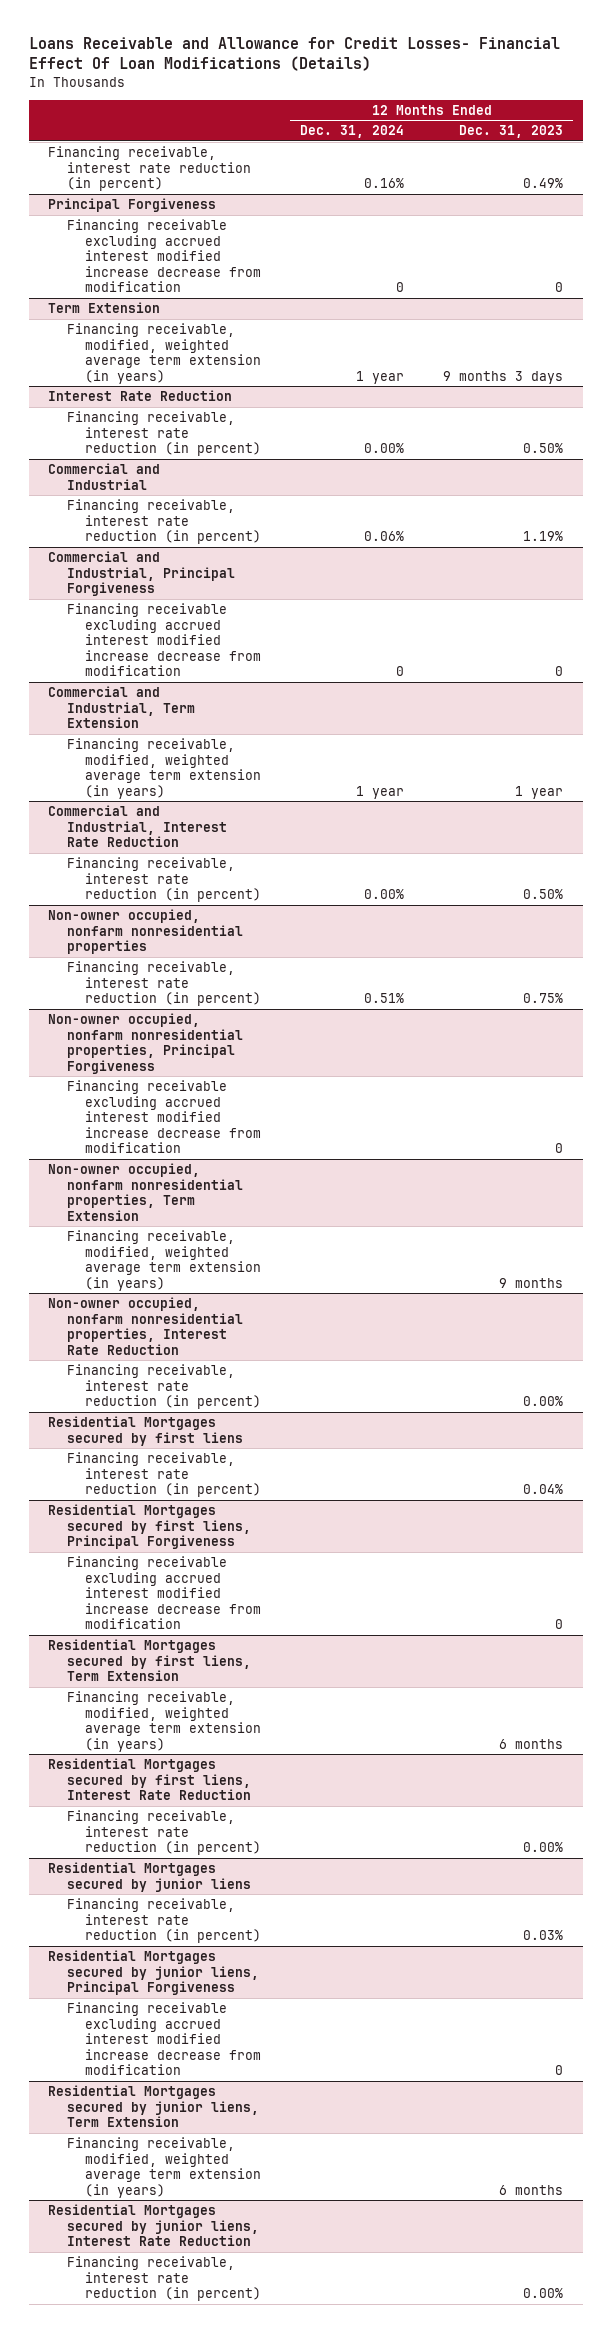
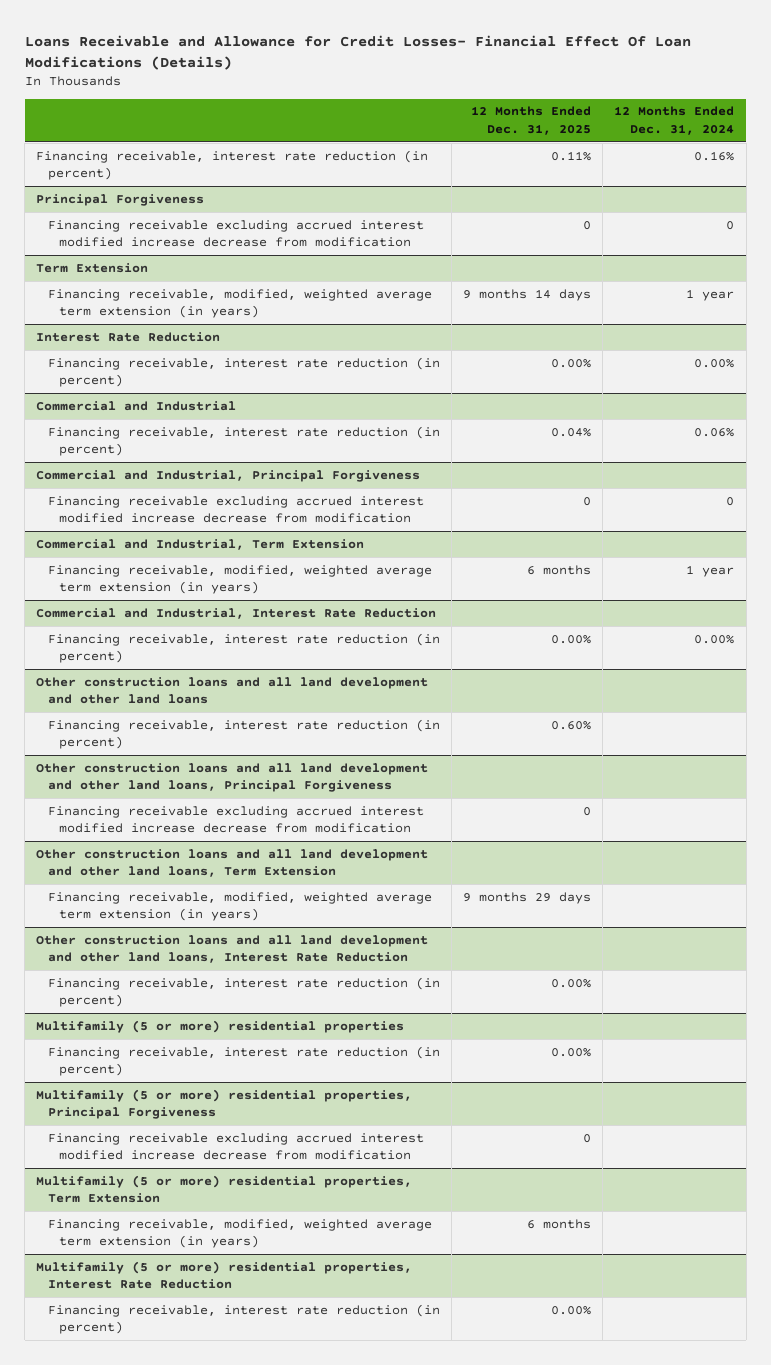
[459,125,564,139] Dec. 31, 2023 -> none
none -> [470,106,591,136] 12 Months Ended Dec. 31, 2025
[48,909,243,955] Non-owner occupied, nonfarm nonresidential properties -> none
[66,961,261,1007] Financing receivable, interest rate reduction (in percent) -> none
[48,1013,243,1074] Non-owner occupied, nonfarm nonresidential properties, Principal Forgiveness -> none
[66,1080,261,1154] Financing receivable excluding accrued interest modified increase decrease from modification -> none
[48,1163,243,1221] Non-owner occupied, nonfarm nonresidential properties, Term Extension -> none
[66,1230,261,1291] Financing receivable, modified, weighted average term extension (in years) -> none
[48,1297,243,1355] Non-owner occupied, nonfarm nonresidential properties, Interest Rate Reduction -> none
[66,1364,261,1410] Financing receivable, interest rate reduction (in percent) -> none
[48,1416,243,1446] Residential Mortgages secured by first liens -> none
[66,1452,261,1498] Financing receivable, interest rate reduction (in percent) -> none
[48,1504,251,1550] Residential Mortgages secured by first liens, Principal Forgiveness -> none
[66,1556,261,1630] Financing receivable excluding accrued interest modified increase decrease from modification -> none
[48,1639,251,1682] Residential Mortgages secured by first liens, Term Extension -> none
[66,1691,261,1752] Financing receivable, modified, weighted average term extension (in years) -> none
[48,1758,251,1801] Residential Mortgages secured by first liens, Interest Rate Reduction -> none
[66,1810,261,1856] Financing receivable, interest rate reduction (in percent) -> none
[48,1862,251,1892] Residential Mortgages secured by junior liens -> none
[66,1898,261,1944] Financing receivable, interest rate reduction (in percent) -> none
[48,1950,259,1996] Residential Mortgages secured by junior liens, Principal Forgiveness -> none
[66,2002,261,2076] Financing receivable excluding accrued interest modified increase decrease from modification -> none
[48,2085,259,2128] Residential Mortgages secured by junior liens, Term Extension -> none
[66,2137,261,2198] Financing receivable, modified, weighted average term extension (in years) -> none
[48,2204,259,2247] Residential Mortgages secured by junior liens, Interest Rate Reduction -> none
[66,2256,261,2302] Financing receivable, interest rate reduction (in percent) -> none
none -> [36,676,429,705] Other construction loans and all land development and other land loans
none -> [47,718,440,750] Financing receivable, interest rate reduction (in percent)
none -> [36,762,429,793] Other construction loans and all land development and other land loans, Principal Forgiveness
none -> [47,805,424,834] Financing receivable excluding accrued interest modified increase decrease from modification
none -> [36,848,429,878] Other construction loans and all land development and other land loans, Term Extension
none -> [47,891,432,922] Financing receivable, modified, weighted average term extension (in years)
none -> [36,934,429,964] Other construction loans and all land development and other land loans, Interest Rate Reduction
none -> [47,976,440,1008] Financing receivable, interest rate reduction (in percent)
none -> [36,1019,405,1033] Multifamily (5 or more) residential properties
none -> [47,1045,440,1077] Financing receivable, interest rate reduction (in percent)
none -> [36,1088,413,1120] Multifamily (5 or more) residential properties, Principal Forgiveness
none -> [47,1132,424,1161] Financing receivable excluding accrued interest modified increase decrease from modification
none -> [36,1174,413,1204] Multifamily (5 or more) residential properties, Term Extension
none -> [47,1218,432,1249] Financing receivable, modified, weighted average term extension (in years)
none -> [36,1260,413,1290] Multifamily (5 or more) residential properties, Interest Rate Reduction
none -> [47,1303,440,1335] Financing receivable, interest rate reduction (in percent)

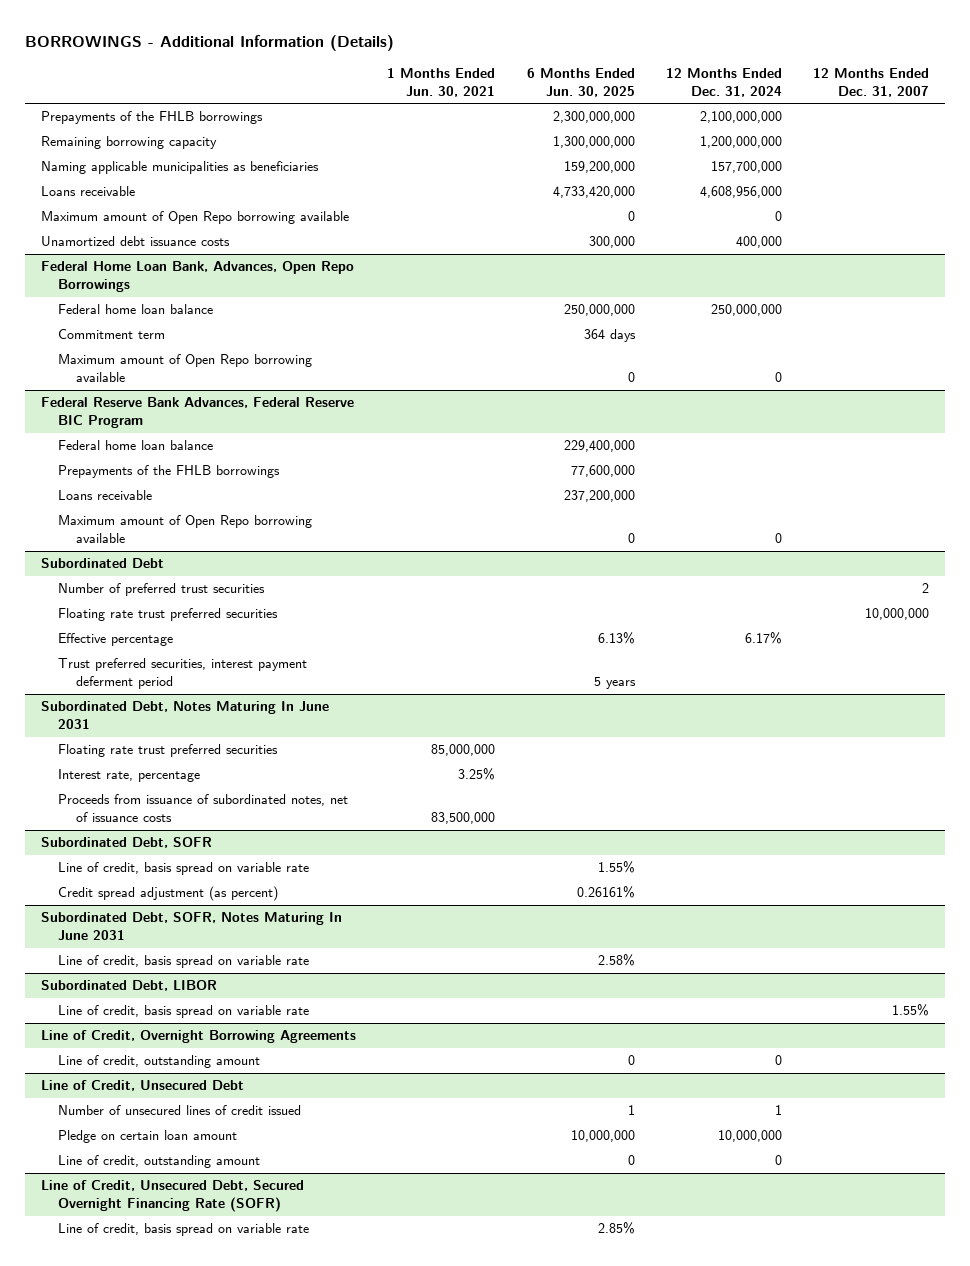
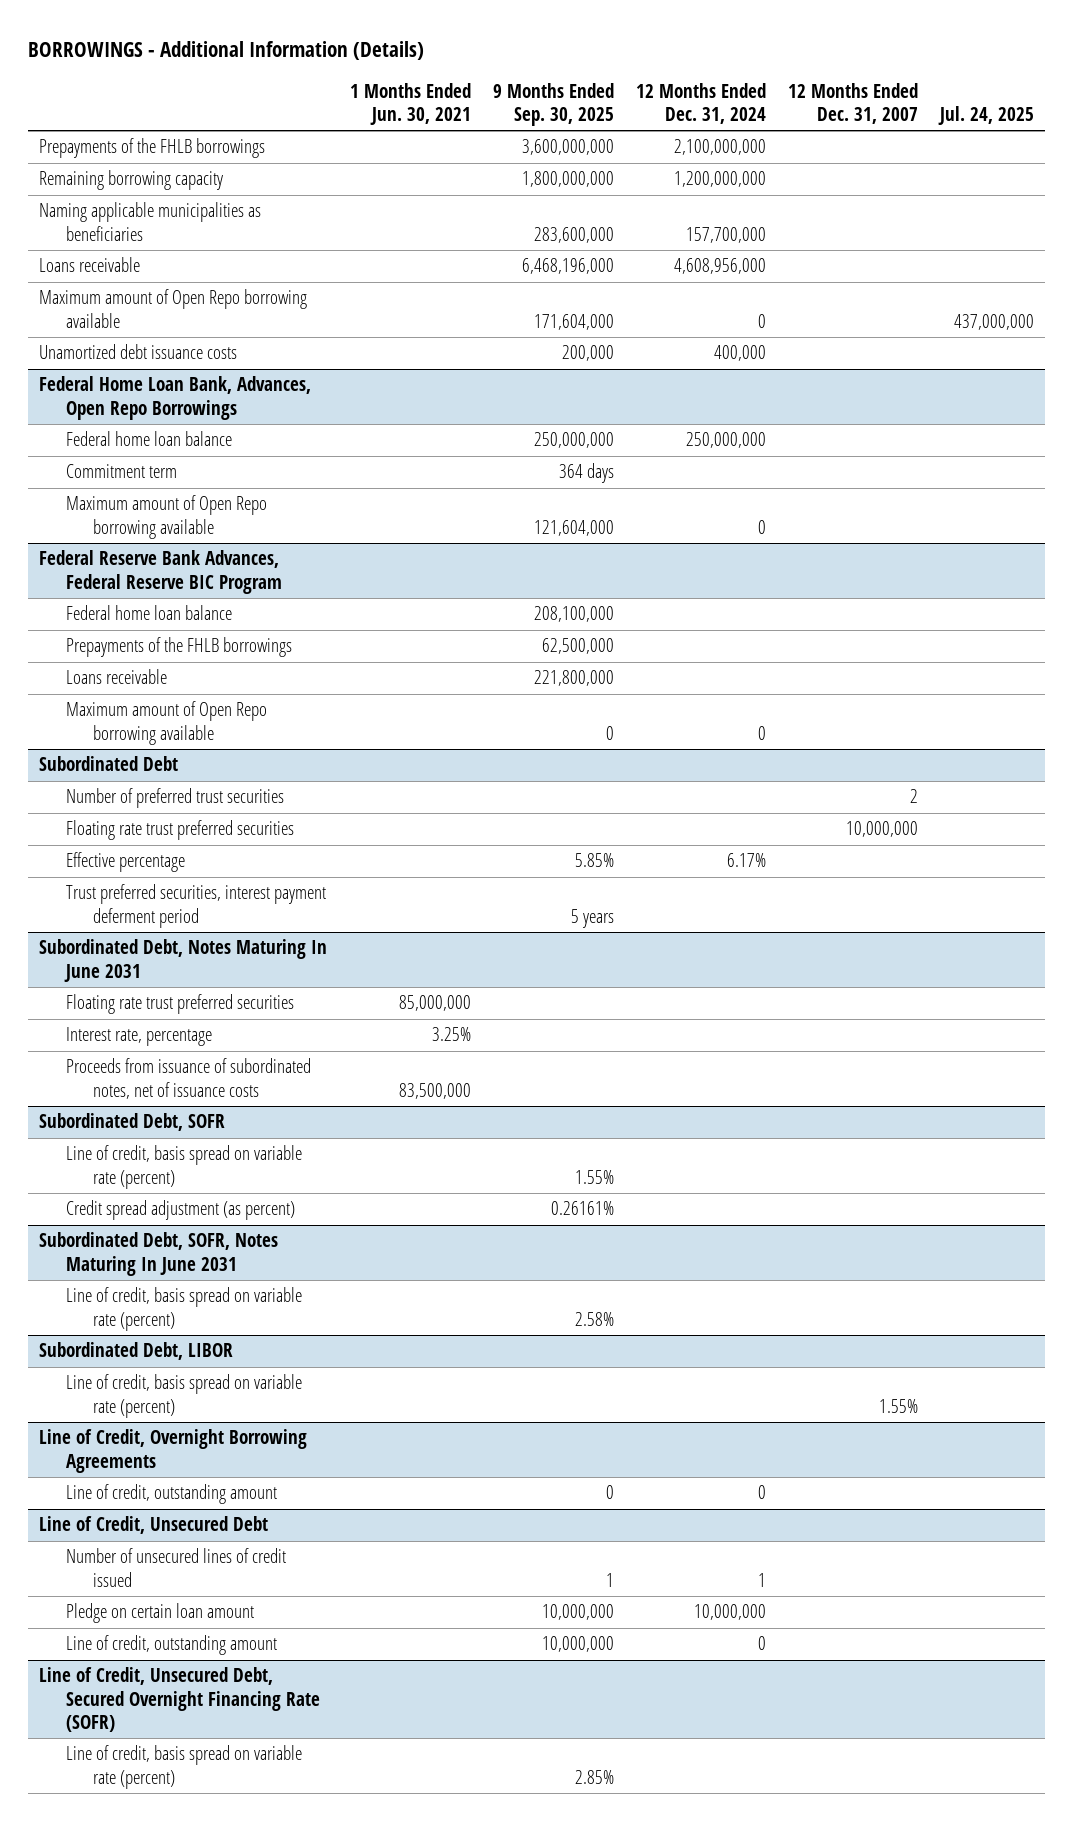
[526,68,635,98] 6 Months Ended Jun. 30, 2025 -> none
none -> [492,82,614,127] 9 Months Ended Sep. 30, 2025
none -> [938,106,1035,126] Jul. 24, 2025
[58,862,310,876] Line of credit, basis spread on variable rate -> [65,1145,302,1189] Line of credit, basis spread on variable rate (percent)
[58,955,310,969] Line of credit, basis spread on variable rate -> [65,1287,302,1331] Line of credit, basis spread on variable rate (percent)
[58,1005,310,1019] Line of credit, basis spread on variable rate -> [65,1374,302,1418] Line of credit, basis spread on variable rate (percent)
[58,1223,310,1237] Line of credit, basis spread on variable rate -> [65,1745,302,1789] Line of credit, basis spread on variable rate (percent)

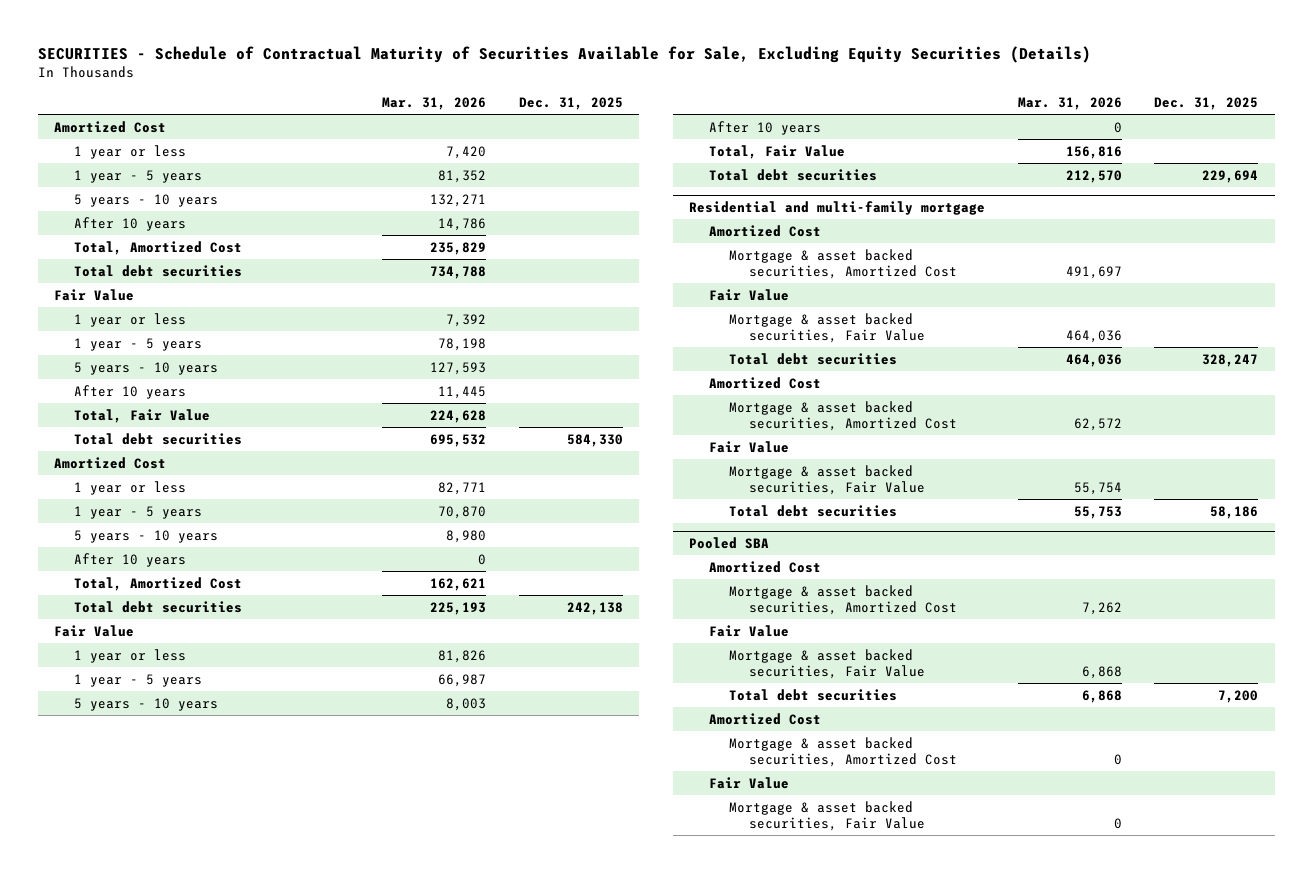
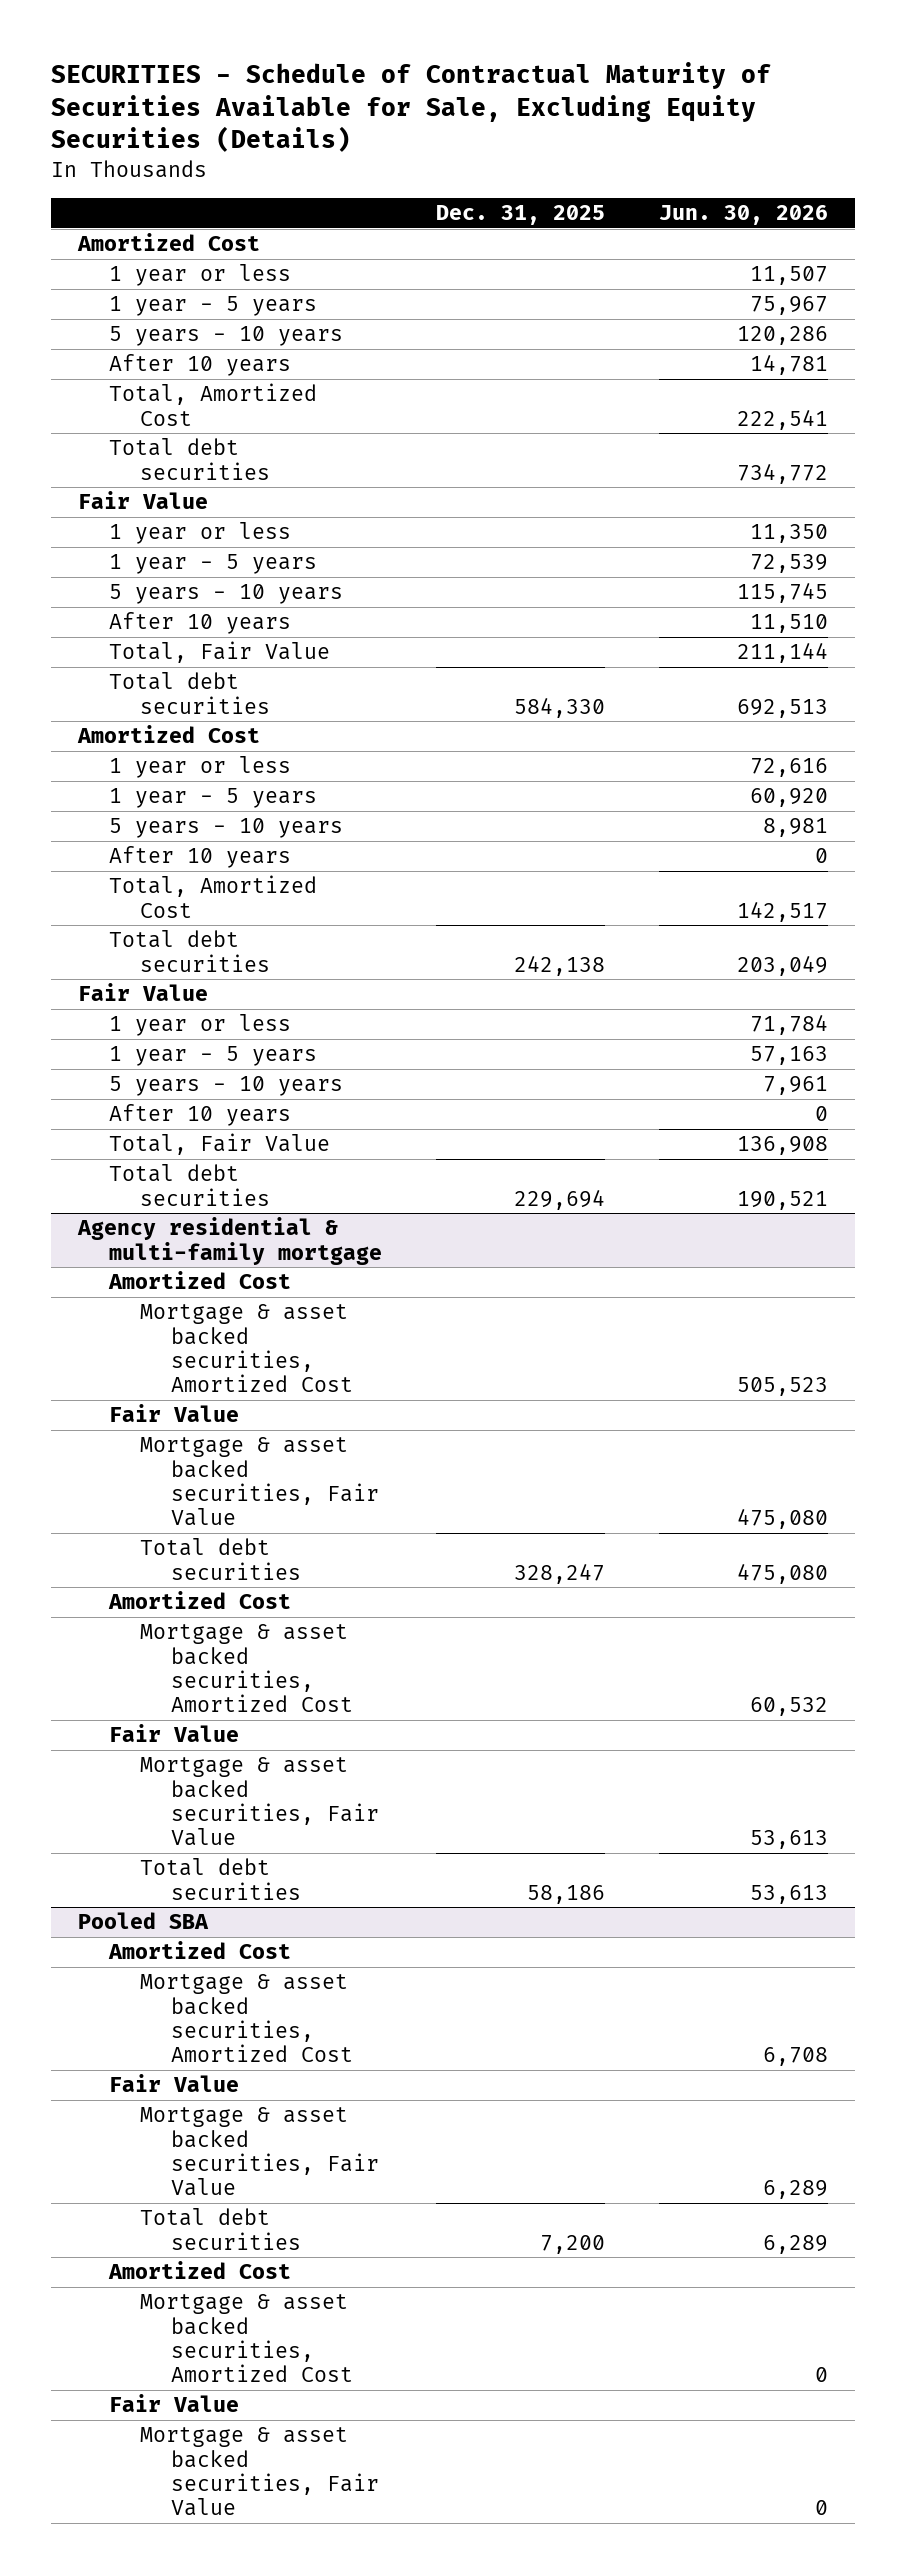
[382,97,487,111] Mar. 31, 2026 -> none
none -> [658,205,828,226] Jun. 30, 2026
[689,200,986,215] Residential and multi-family mortgage -> [77,1217,382,1265] Agency residential & multi-family mortgage

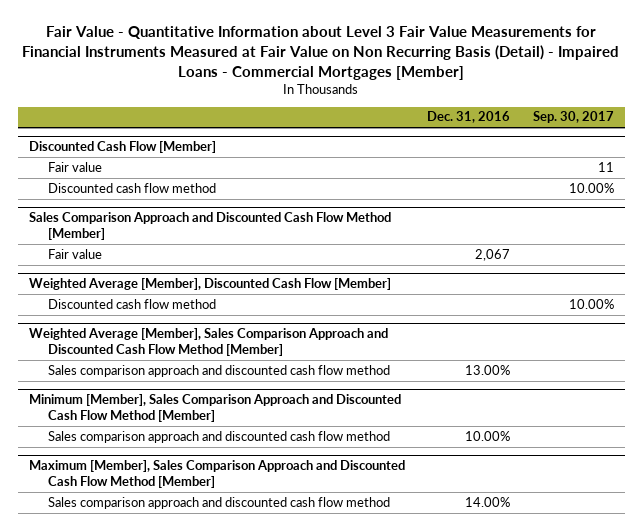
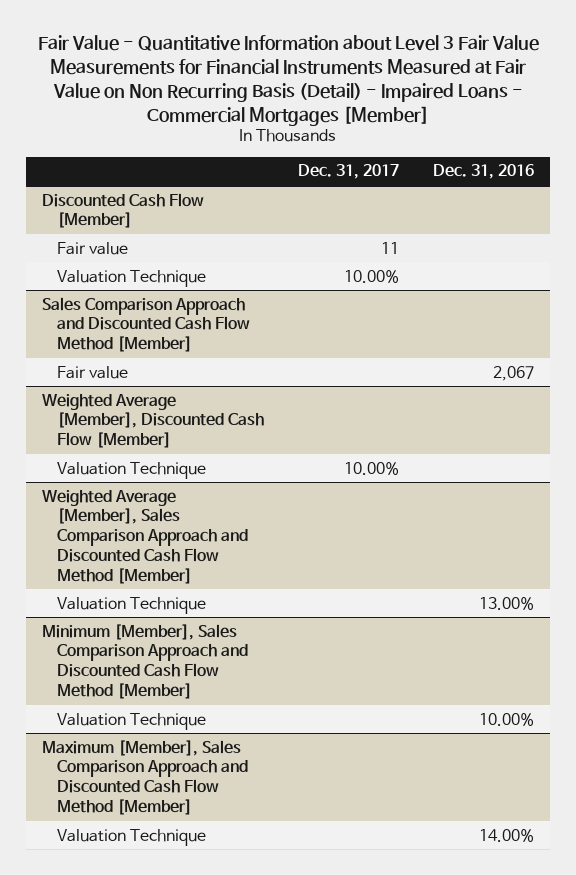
[532,111,614,124] Sep. 30, 2017 -> none
none -> [297,164,399,180] Dec. 31, 2017
[47,182,216,193] Discounted cash flow method -> none
none -> [57,269,207,287] Valuation Technique
[47,298,216,309] Discounted cash flow method -> none
none -> [57,461,207,479] Valuation Technique
[47,364,390,377] Sales comparison approach and discounted cash flow method -> none
none -> [57,596,207,614] Valuation Technique
[47,430,390,443] Sales comparison approach and discounted cash flow method -> none
none -> [57,712,207,730] Valuation Technique
[47,496,390,509] Sales comparison approach and discounted cash flow method -> none
none -> [57,828,207,846] Valuation Technique

